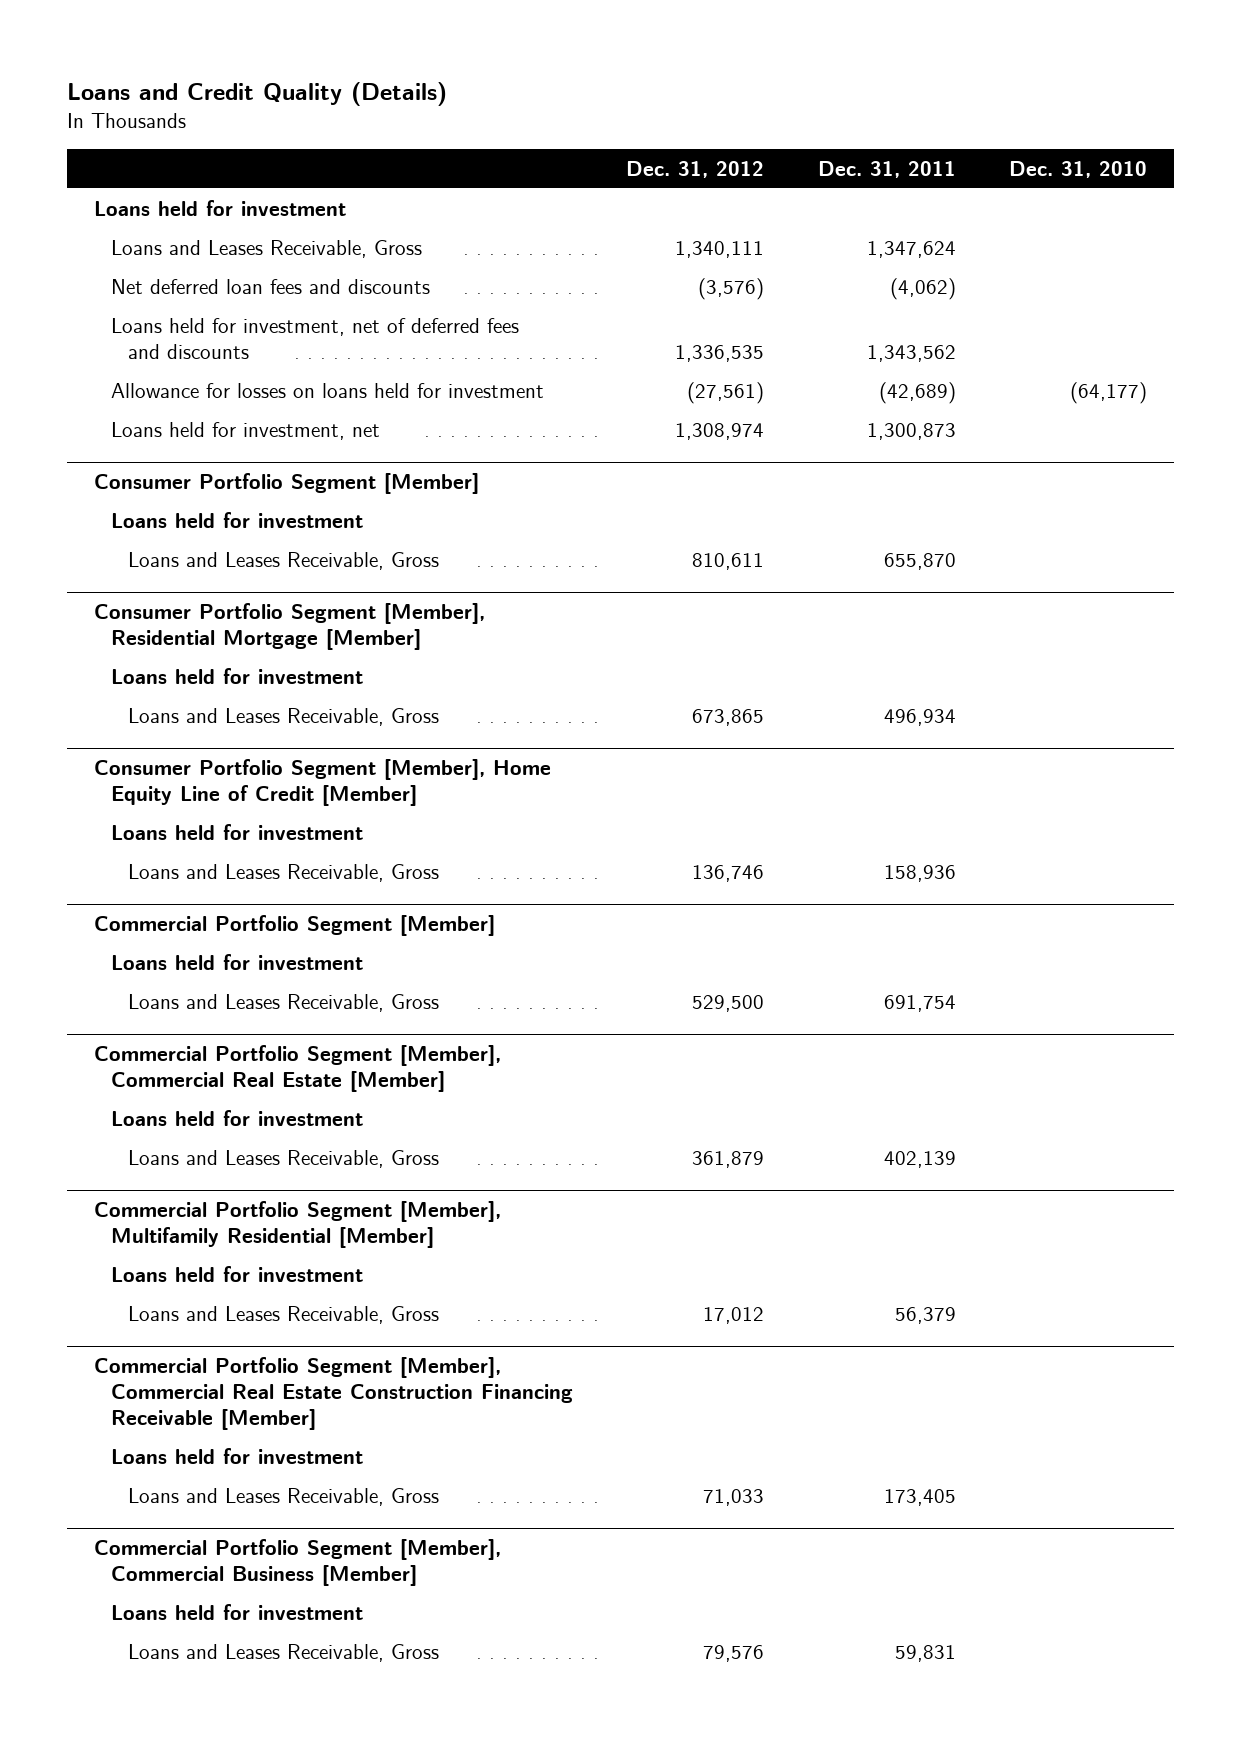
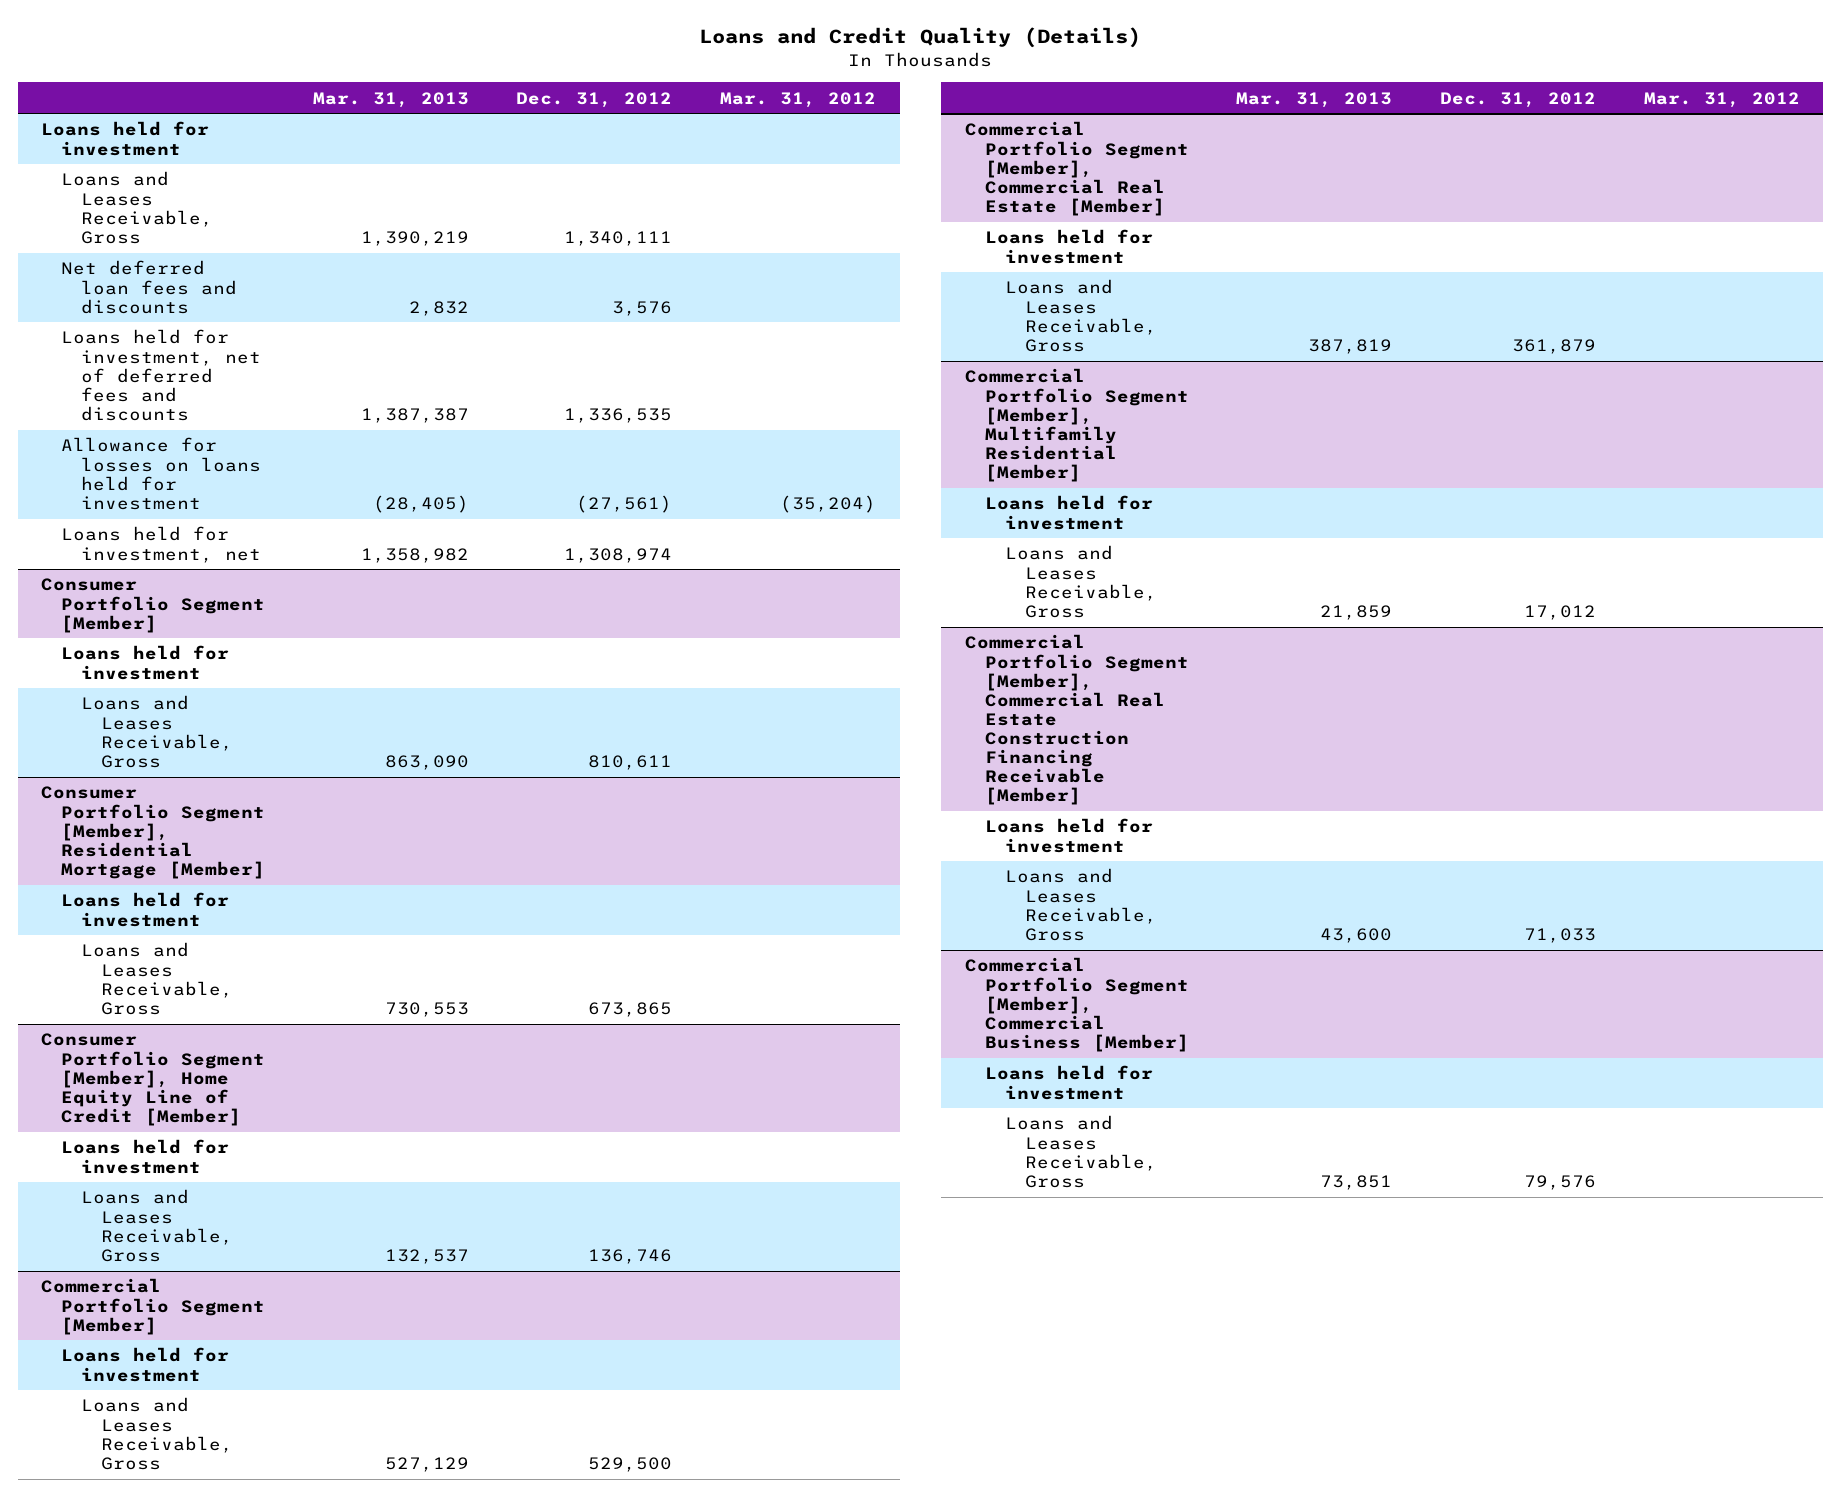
[817,160,956,178] Dec. 31, 2011 -> none
[1009,160,1148,178] Dec. 31, 2010 -> none
none -> [312,91,469,108] Mar. 31, 2013
none -> [720,91,877,108] Mar. 31, 2012
[698,277,765,300] (3,576) -> [612,300,673,316] 3,576

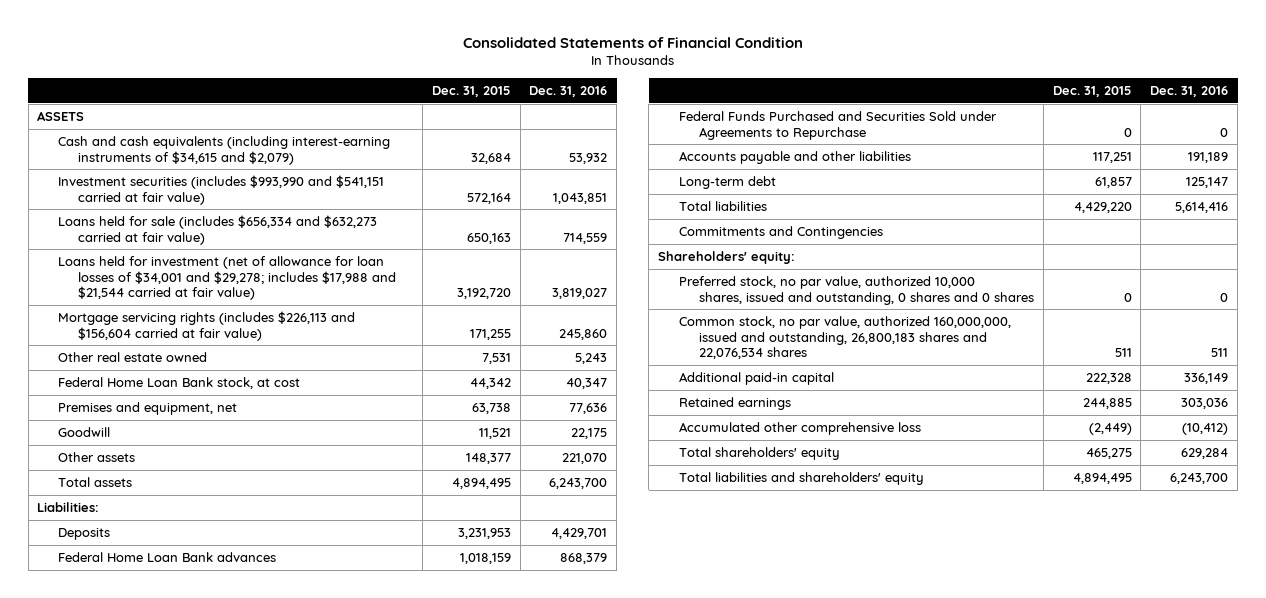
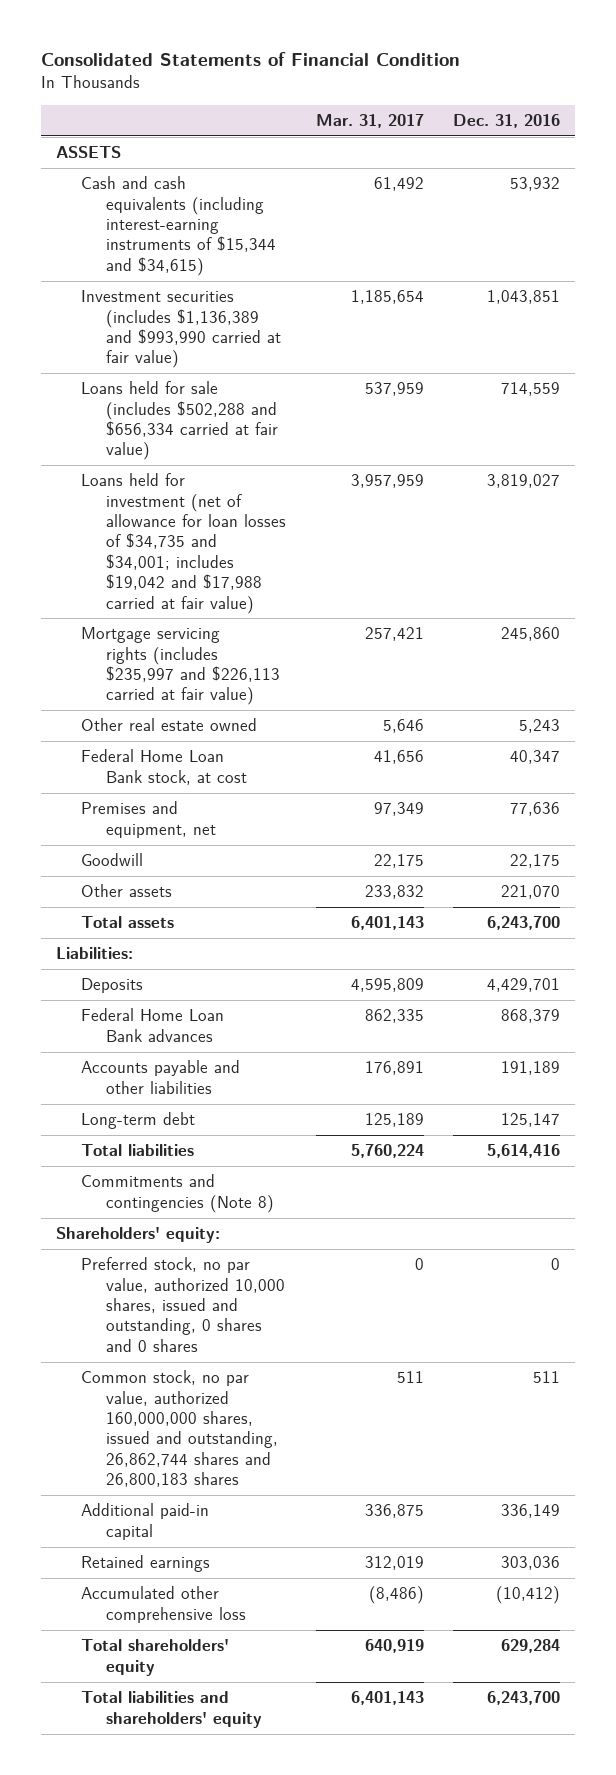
[431,86,511,98] Dec. 31, 2015 -> none
none -> [315,114,424,129] Mar. 31, 2017
[57,135,390,165] Cash and cash equivalents (including interest-earning instruments of $34,615 and $2,079) -> [80,176,276,276] Cash and cash equivalents (including interest-earning instruments of $15,344 and $34,615)
[57,174,384,205] Investment securities (includes $993,990 and $541,151 carried at fair value) -> [80,290,281,369] Investment securities (includes $1,136,389 and $993,990 carried at fair value)
[57,214,377,245] Loans held for sale (includes $656,334 and $632,273 carried at fair value) -> [80,381,278,461] Loans held for sale (includes $502,288 and $656,334 carried at fair value)
[57,255,396,301] Loans held for investment (net of allowance for loan losses of $34,001 and $29,278; includes $17,988 and $21,544 carried at fair value) -> [80,473,286,614] Loans held for investment (net of allowance for loan losses of $34,735 and $34,001; includes $19,042 and $17,988 carried at fair value)
[57,310,355,341] Mortgage servicing rights (includes $226,113 and $156,604 carried at fair value) -> [80,627,280,706] Mortgage servicing rights (includes $235,997 and $226,113 carried at fair value)
[678,110,997,140] Federal Funds Purchased and Securities Sold under Agreements to Repurchase -> none
[678,225,883,239] Commitments and Contingencies -> [80,1174,274,1213] Commitments and contingencies (Note 8)
[678,315,1011,360] Common stock, no par value, authorized 160,000,000, issued and outstanding, 26,800,183 shares and 22,076,534 shares -> [80,1370,278,1488] Common stock, no par value, authorized 160,000,000 shares, issued and outstanding, 26,862,744 shares and 26,800,183 shares

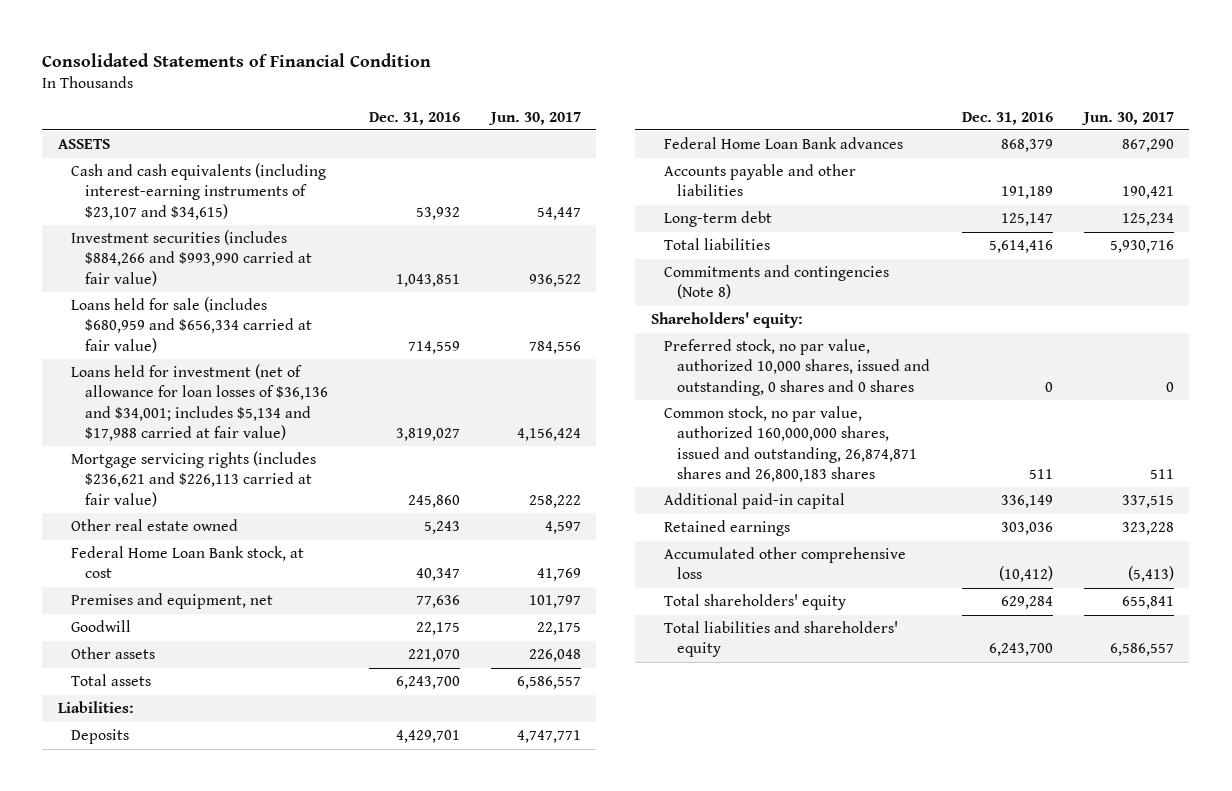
[315,114,424,129] Mar. 31, 2017 -> none
none -> [487,111,581,125] Jun. 30, 2017
[80,176,276,276] Cash and cash equivalents (including interest-earning instruments of $15,344 and $34,615) -> [71,163,327,220] Cash and cash equivalents (including interest-earning instruments of $23,107 and $34,615)
[80,290,281,369] Investment securities (includes $1,136,389 and $993,990 carried at fair value) -> [71,230,312,286] Investment securities (includes $884,266 and $993,990 carried at fair value)
[80,381,278,461] Loans held for sale (includes $502,288 and $656,334 carried at fair value) -> [71,297,312,353] Loans held for sale (includes $680,959 and $656,334 carried at fair value)
[80,473,286,614] Loans held for investment (net of allowance for loan losses of $34,735 and $34,001; includes $19,042 and $17,988 carried at fair value) -> [71,364,328,441] Loans held for investment (net of allowance for loan losses of $36,136 and $34,001; includes $5,134 and $17,988 carried at fair value)
[80,627,280,706] Mortgage servicing rights (includes $235,997 and $226,113 carried at fair value) -> [71,451,317,507] Mortgage servicing rights (includes $236,621 and $226,113 carried at fair value)
[80,1370,278,1488] Common stock, no par value, authorized 160,000,000 shares, issued and outstanding, 26,862,744 shares and 26,800,183 shares -> [664,406,918,482] Common stock, no par value, authorized 160,000,000 shares, issued and outstanding, 26,874,871 shares and 26,800,183 shares

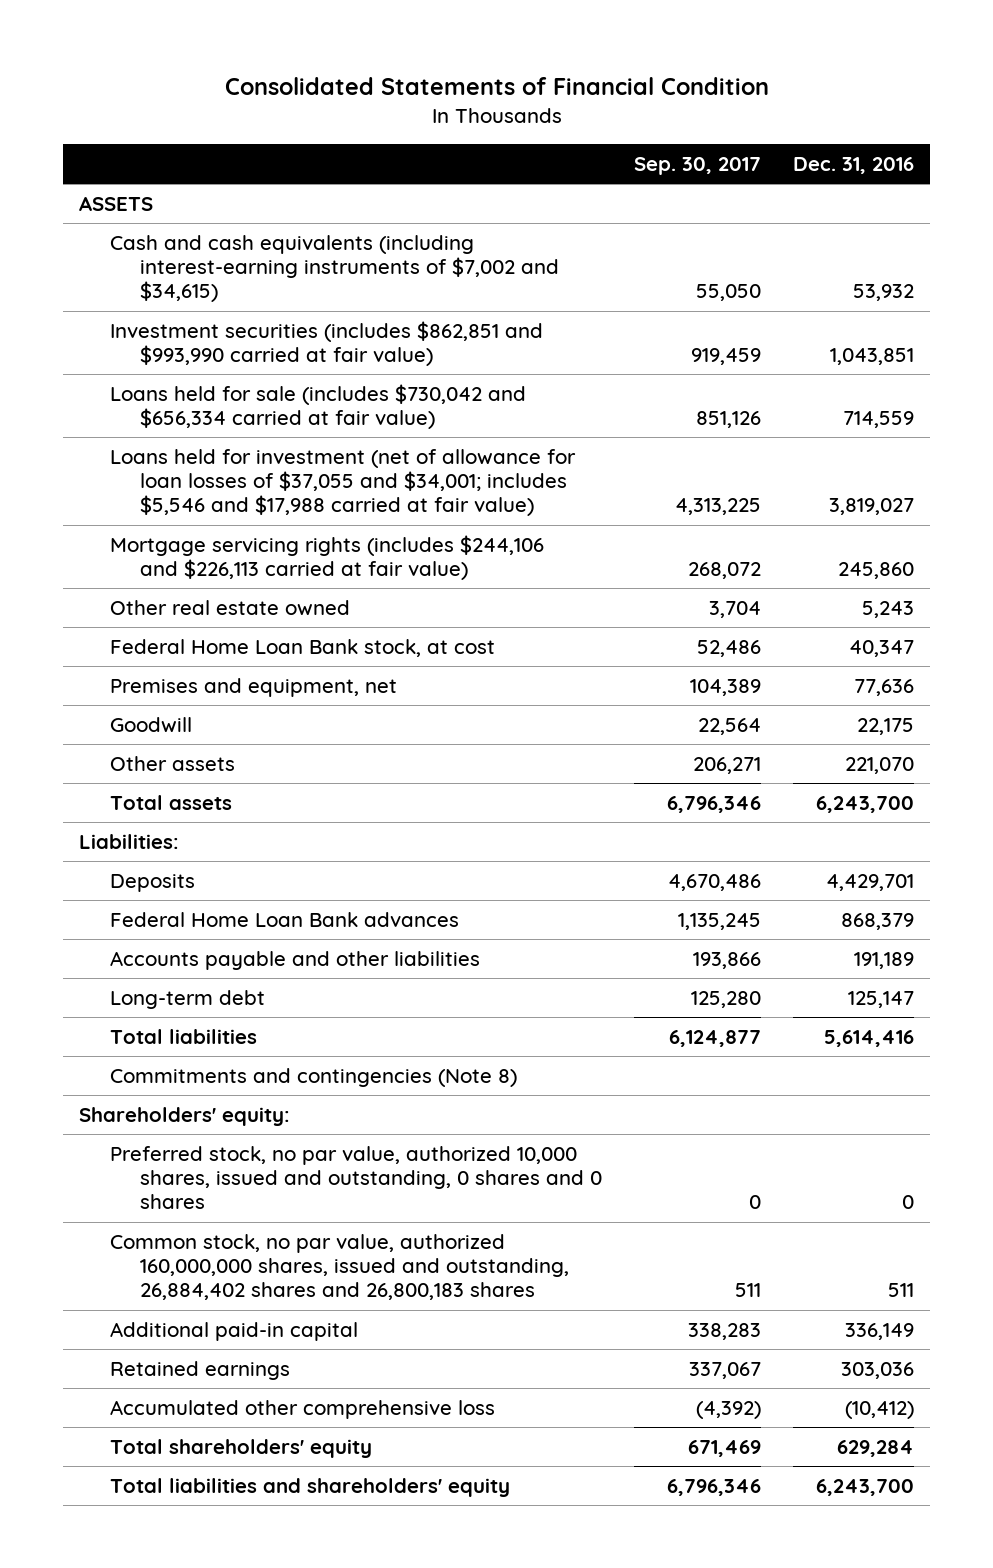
[487,111,581,125] Jun. 30, 2017 -> none
none -> [634,156,762,175] Sep. 30, 2017
[71,163,327,220] Cash and cash equivalents (including interest-earning instruments of $23,107 and $34,615) -> [109,234,560,303] Cash and cash equivalents (including interest-earning instruments of $7,002 and $34,615)
[71,230,312,286] Investment securities (includes $884,266 and $993,990 carried at fair value) -> [109,320,543,367] Investment securities (includes $862,851 and $993,990 carried at fair value)
[71,297,312,353] Loans held for sale (includes $680,959 and $656,334 carried at fair value) -> [109,383,526,430] Loans held for sale (includes $730,042 and $656,334 carried at fair value)
[71,364,328,441] Loans held for investment (net of allowance for loan losses of $36,136 and $34,001; includes $5,134 and $17,988 carried at fair value) -> [109,448,576,517] Loans held for investment (net of allowance for loan losses of $37,055 and $34,001; includes $5,546 and $17,988 carried at fair value)
[71,451,317,507] Mortgage servicing rights (includes $236,621 and $226,113 carried at fair value) -> [109,534,544,581] Mortgage servicing rights (includes $244,106 and $226,113 carried at fair value)
[664,406,918,482] Common stock, no par value, authorized 160,000,000 shares, issued and outstanding, 26,874,871 shares and 26,800,183 shares -> [109,1233,570,1301] Common stock, no par value, authorized 160,000,000 shares, issued and outstanding, 26,884,402 shares and 26,800,183 shares

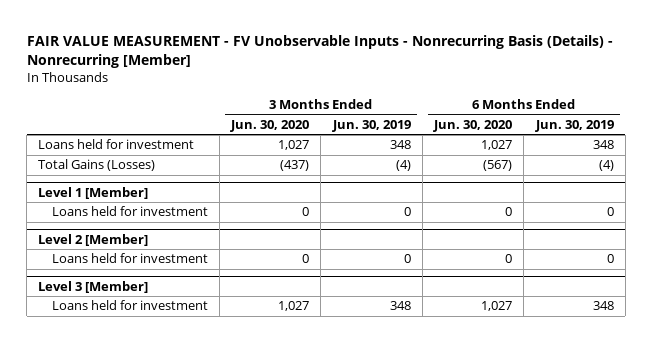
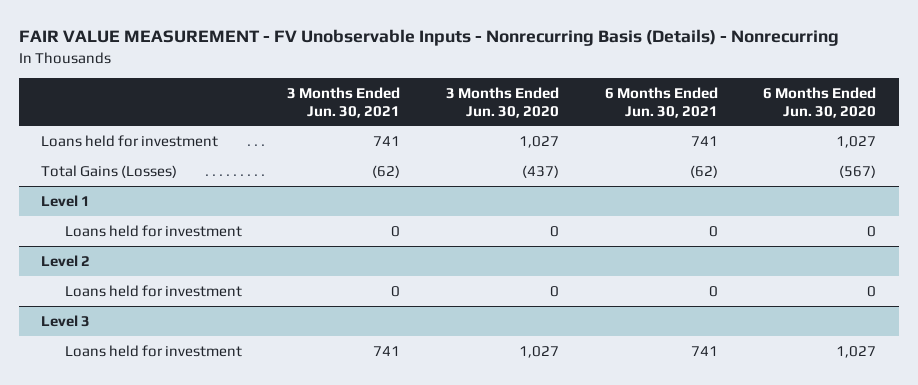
[26,34,613,69] FAIR VALUE MEASUREMENT - FV Unobservable Inputs - Nonrecurring Basis (Details) - Nonrecurring [Member] -> [18,29,839,47] FAIR VALUE MEASUREMENT - FV Unobservable Inputs - Nonrecurring Basis (Details) - Nonrecurring
[331,119,411,132] Jun. 30, 2019 -> none
[534,119,614,132] Jun. 30, 2019 -> none
none -> [287,86,401,118] 3 Months Ended Jun. 30, 2021
none -> [604,86,718,118] 6 Months Ended Jun. 30, 2021
[38,186,149,199] Level 1 [Member] -> [41,194,91,207] Level 1
[38,233,149,246] Level 2 [Member] -> [41,254,91,267] Level 2
[38,280,149,293] Level 3 [Member] -> [41,314,91,327] Level 3

